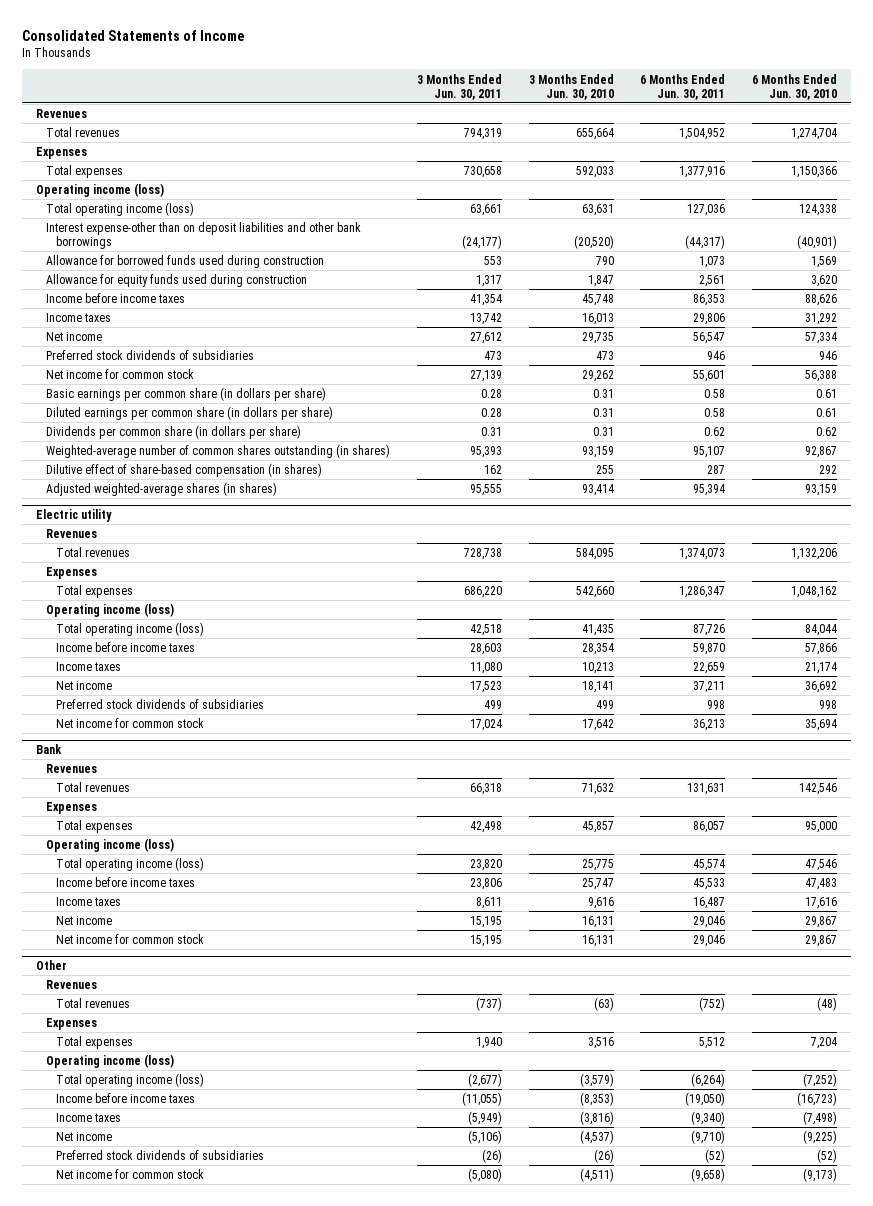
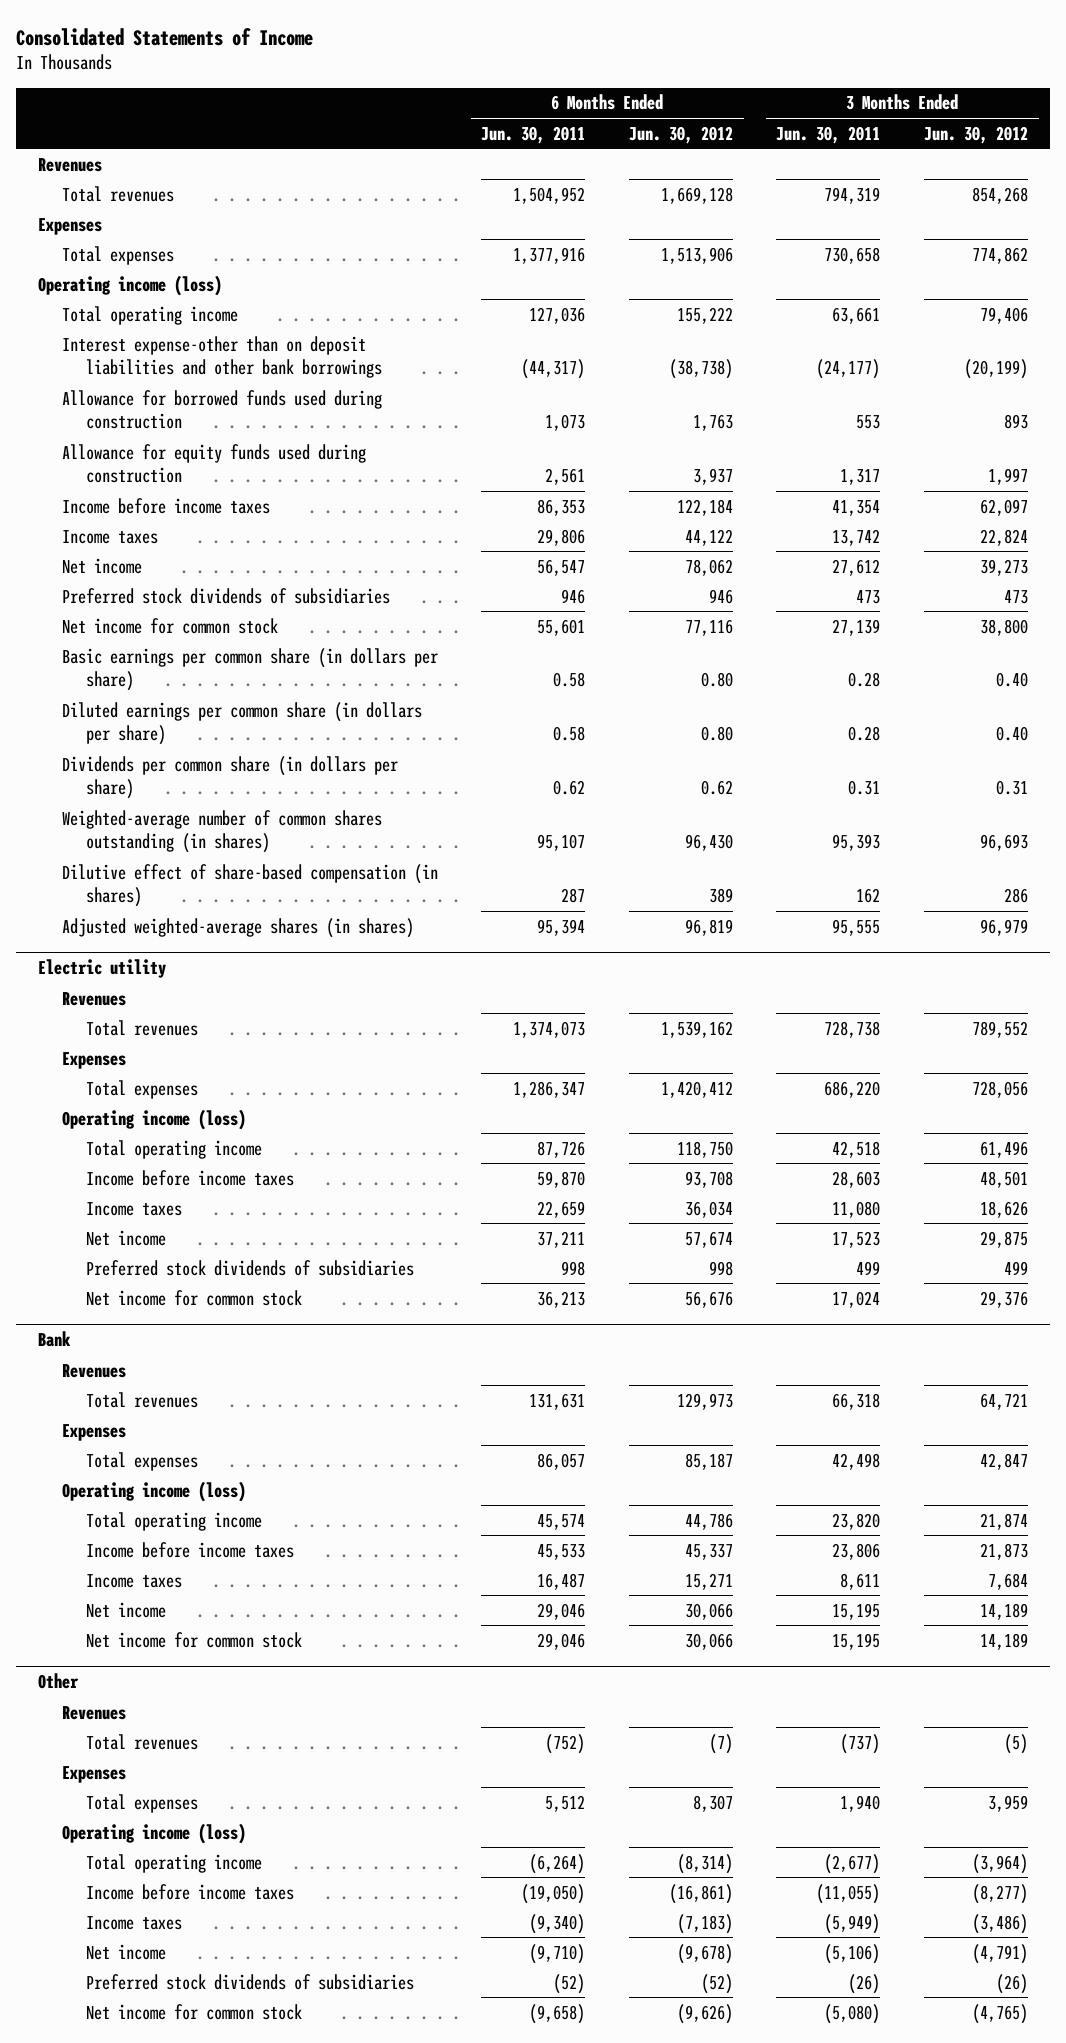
[528,73,614,100] 3 Months Ended Jun. 30, 2010 -> none
[752,73,838,100] 6 Months Ended Jun. 30, 2010 -> none
none -> [628,125,733,144] Jun. 30, 2012
none -> [923,125,1028,144] Jun. 30, 2012
[45,202,194,217] Total operating income (loss) -> [61,305,238,325] Total operating income
[55,622,204,637] Total operating income (loss) -> [85,1139,262,1159] Total operating income
[55,857,204,872] Total operating income (loss) -> [85,1511,262,1531] Total operating income
[55,1073,204,1088] Total operating income (loss) -> [85,1853,262,1873] Total operating income

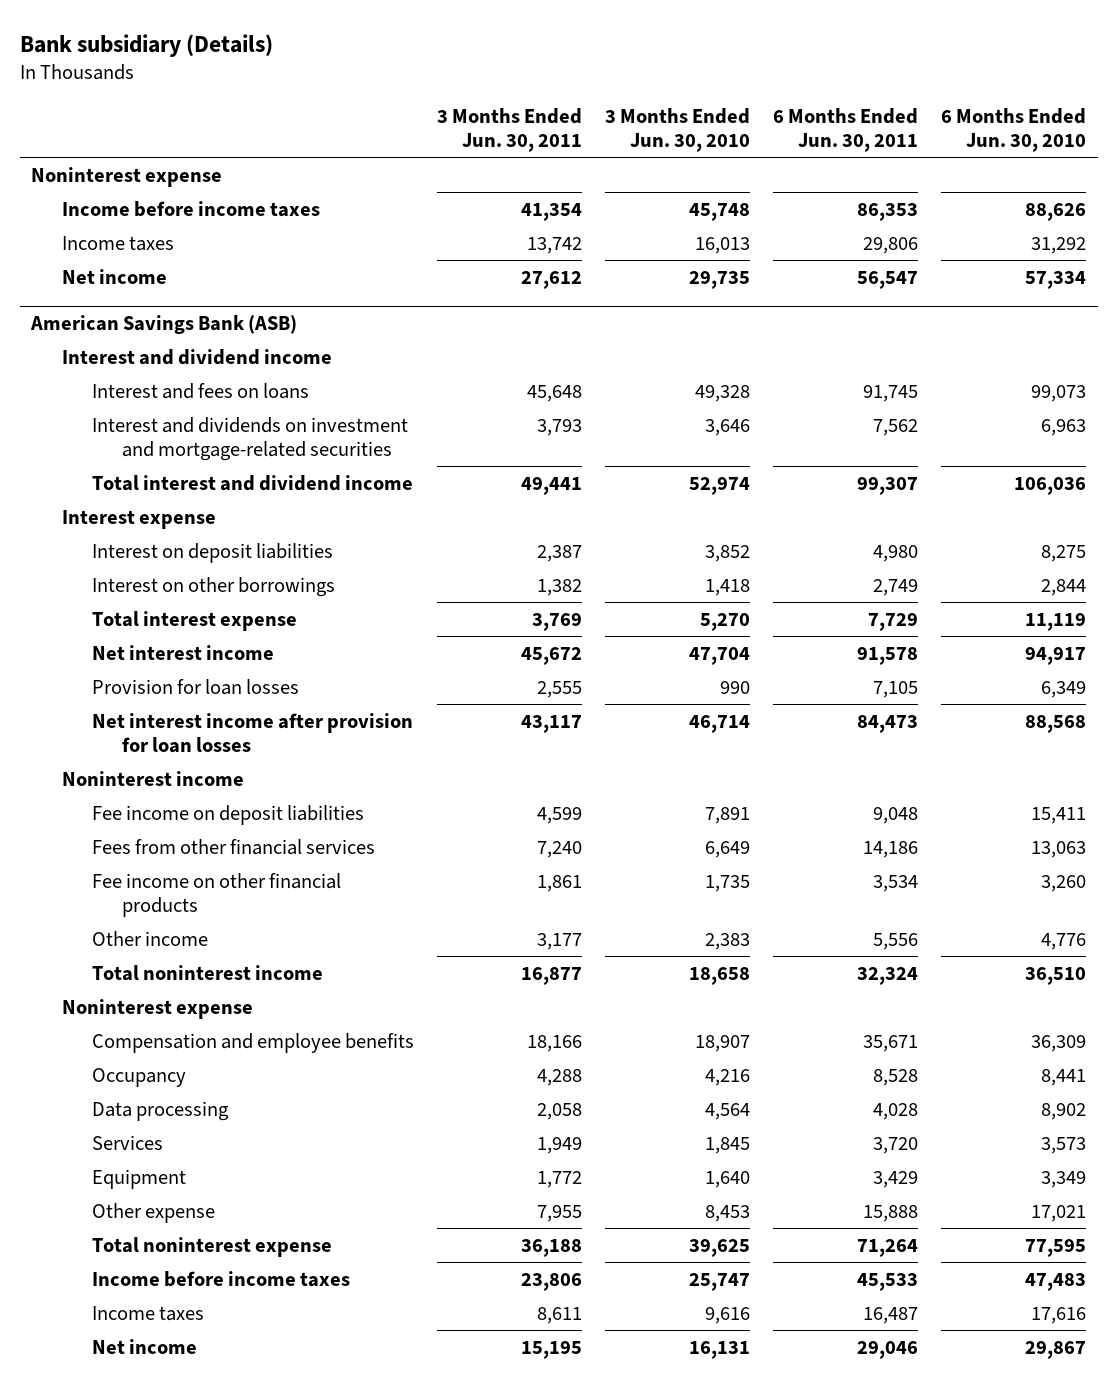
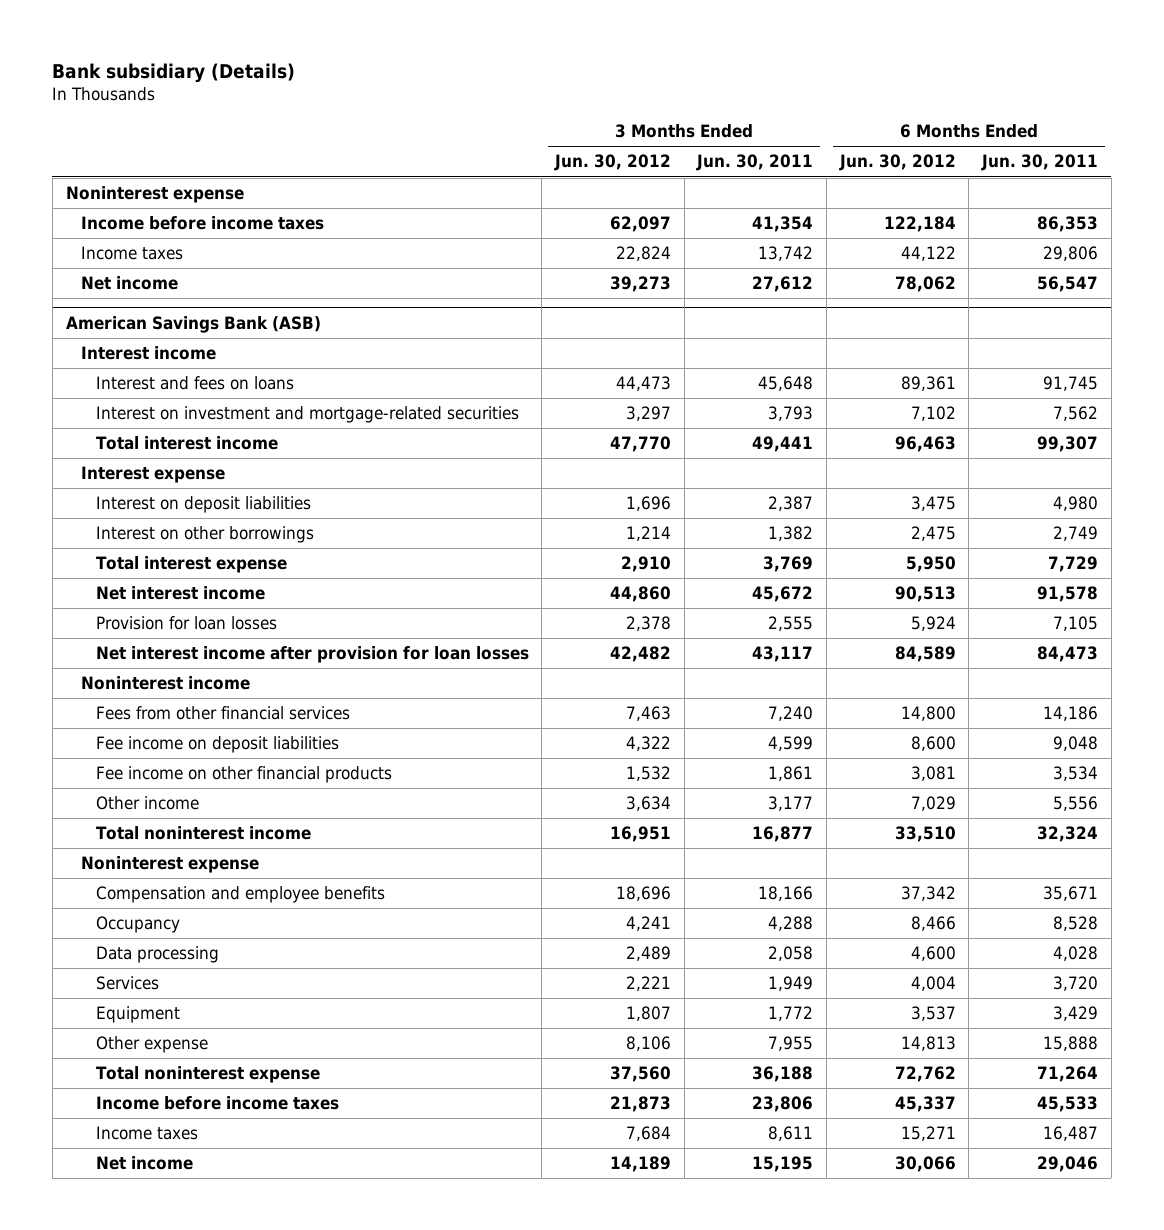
[605,108,751,153] 3 Months Ended Jun. 30, 2010 -> none
[941,108,1087,153] 6 Months Ended Jun. 30, 2010 -> none
none -> [553,154,671,172] Jun. 30, 2012
none -> [838,154,956,172] Jun. 30, 2012
[61,348,332,365] Interest and dividend income -> [80,346,216,361] Interest income
[91,416,408,461] Interest and dividends on investment and mortgage-related securities -> [95,406,519,424] Interest on investment and mortgage-related securities
[91,474,413,491] Total interest and dividend income -> [95,436,278,451] Total interest income
[91,804,364,825] Fee income on deposit liabilities -> [95,736,339,754] Fee income on deposit liabilities

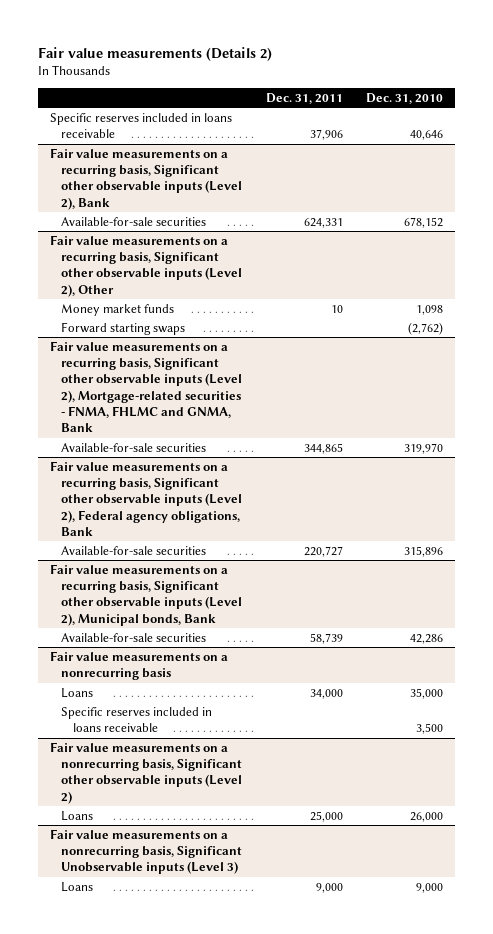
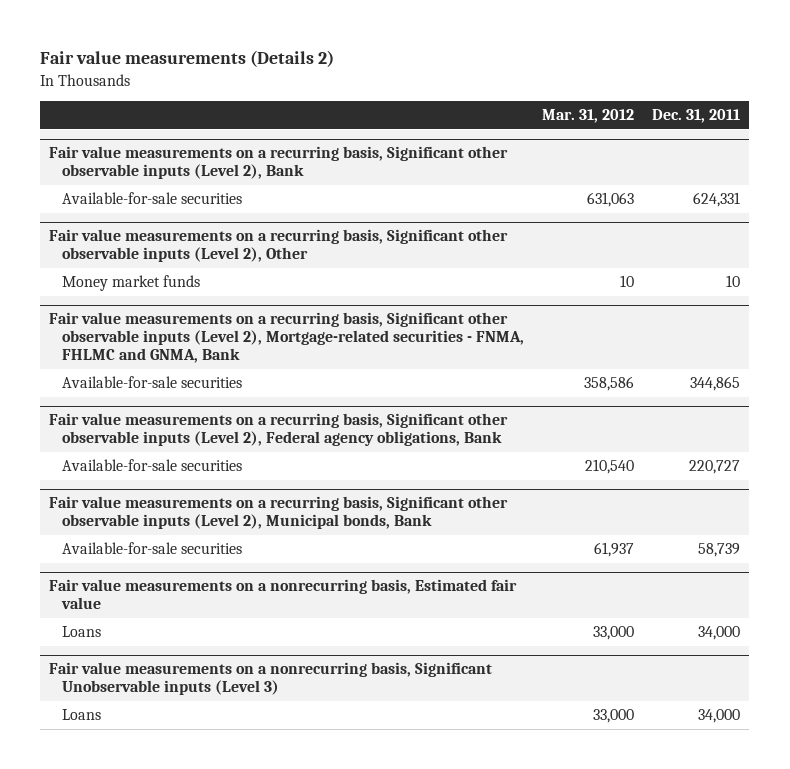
[366,92,444,104] Dec. 31, 2010 -> none
none -> [542,109,635,124] Mar. 31, 2012
[49,112,232,139] Specific reserves included in loans receivable -> none
[61,321,186,335] Forward starting swaps -> none
[49,650,228,681] Fair value measurements on a nonrecurring basis -> [49,579,518,610] Fair value measurements on a nonrecurring basis, Estimated fair value
[61,706,213,733] Specific reserves included in loans receivable -> none
[49,741,243,804] Fair value measurements on a nonrecurring basis, Significant other observable inputs (Level 2) -> none
[61,810,94,821] Loans -> none
[315,882,343,893] 9,000 -> [698,709,741,724] 34,000

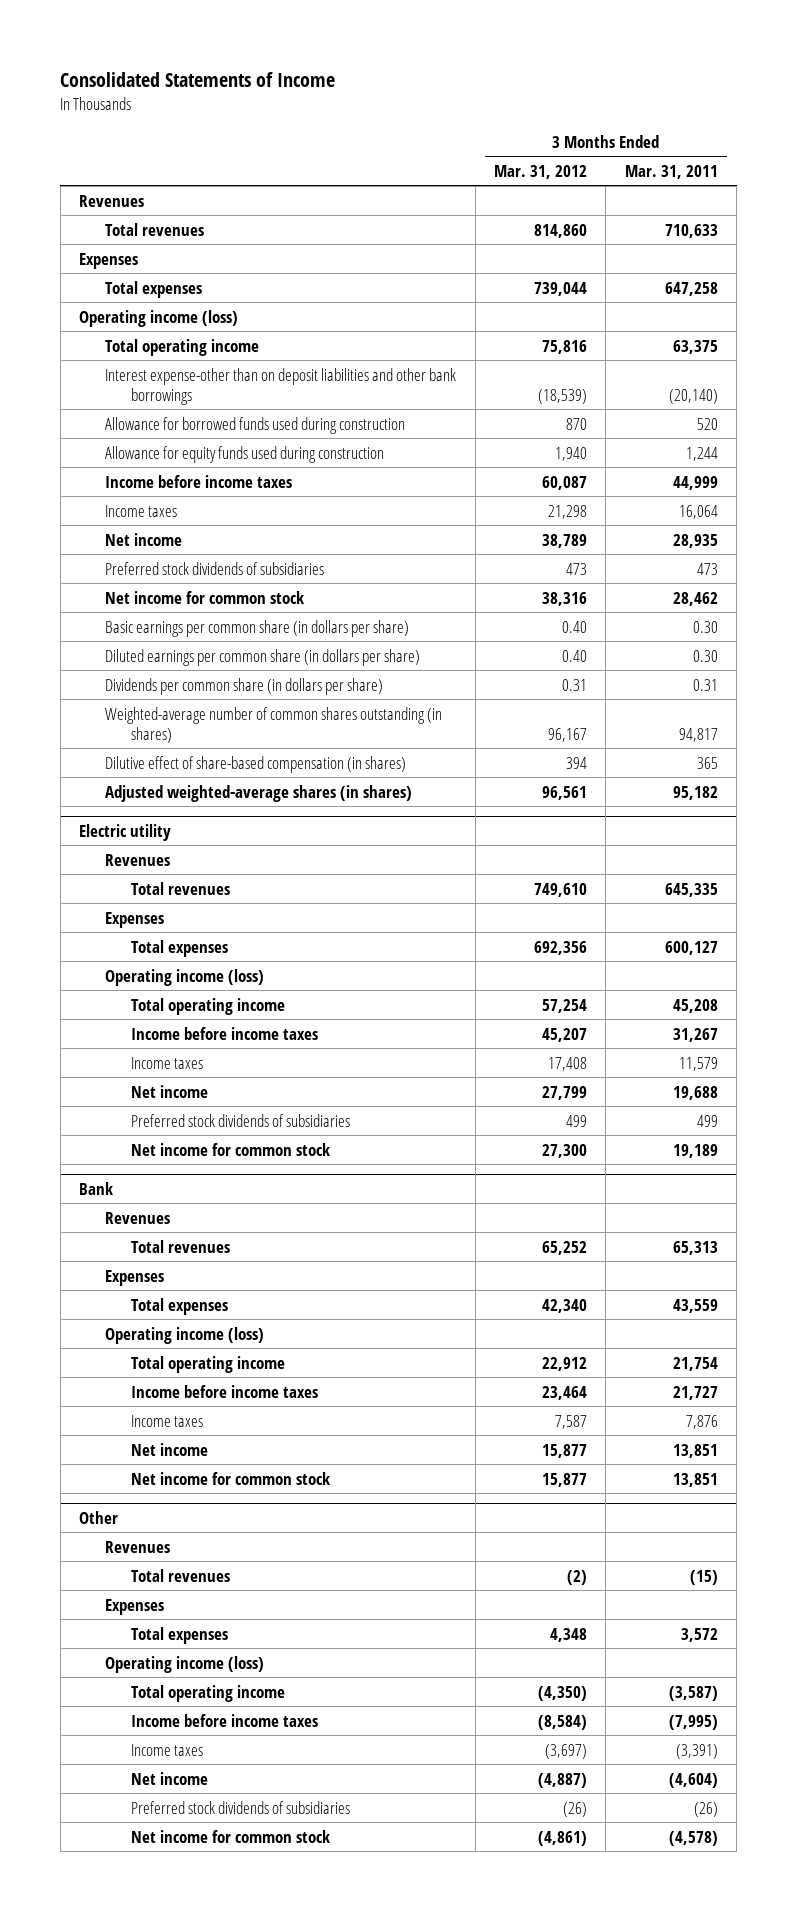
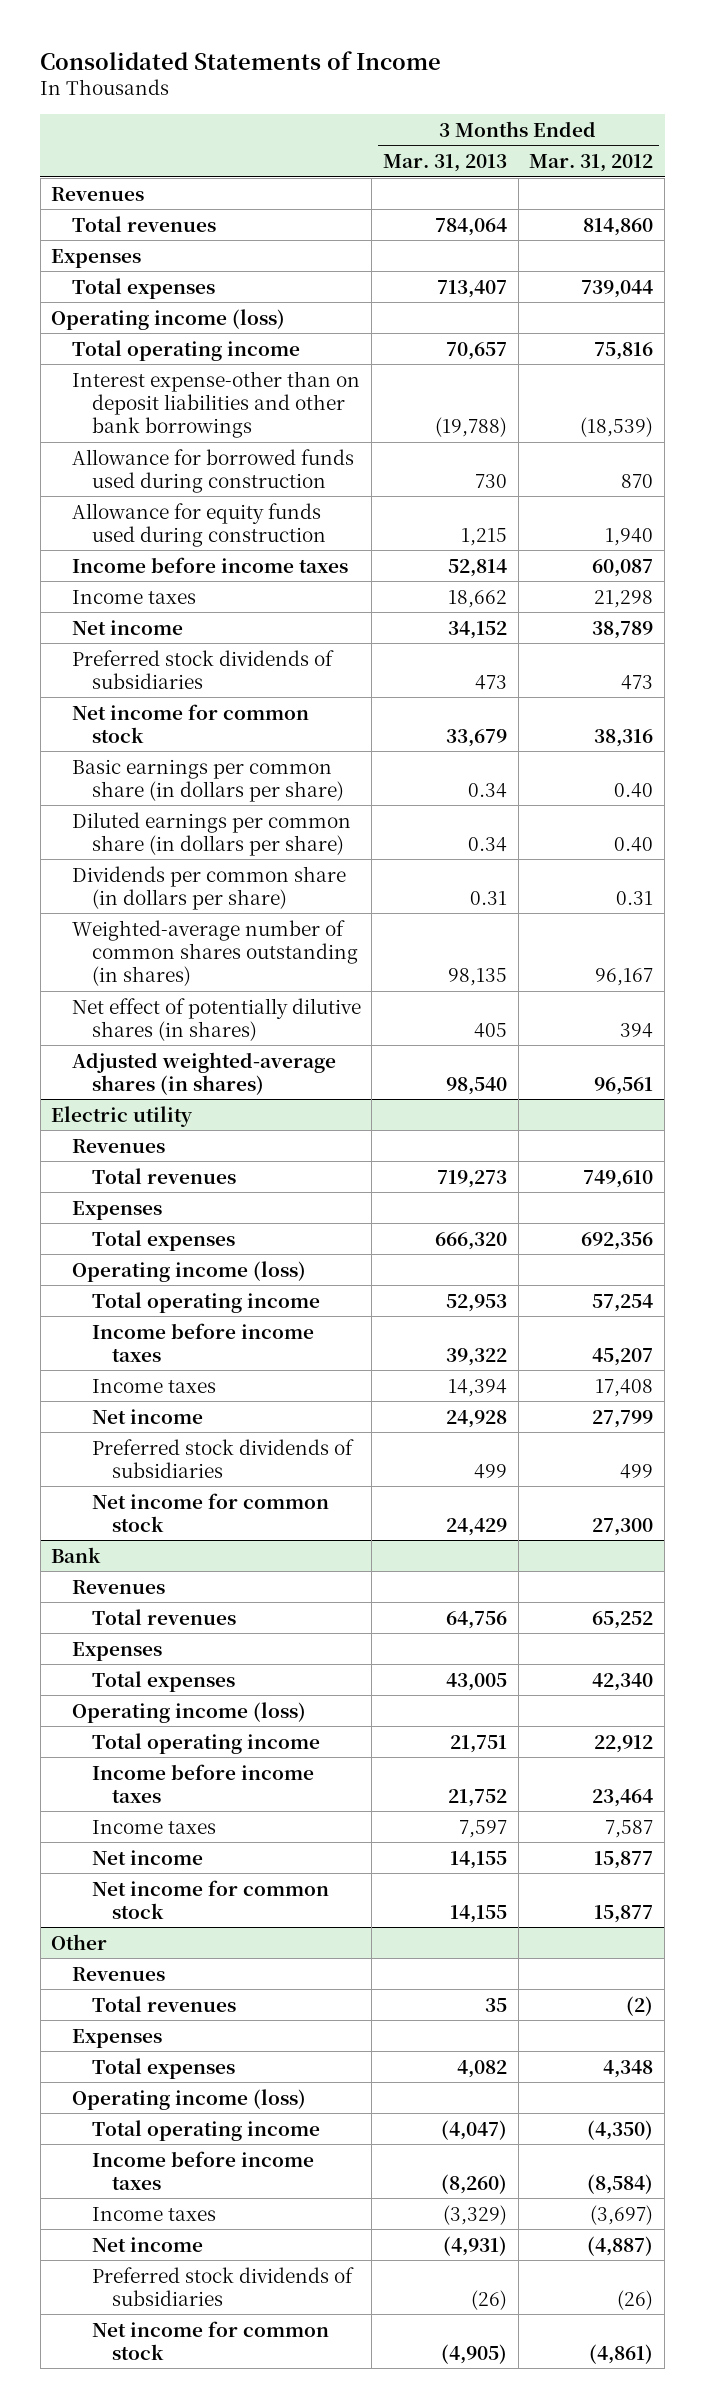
[624,164,718,179] Mar. 31, 2011 -> none
none -> [383,154,508,173] Mar. 31, 2013
[105,755,407,773] Dilutive effect of share-based compensation (in shares) -> [71,997,361,1041] Net effect of potentially dilutive shares (in shares)

